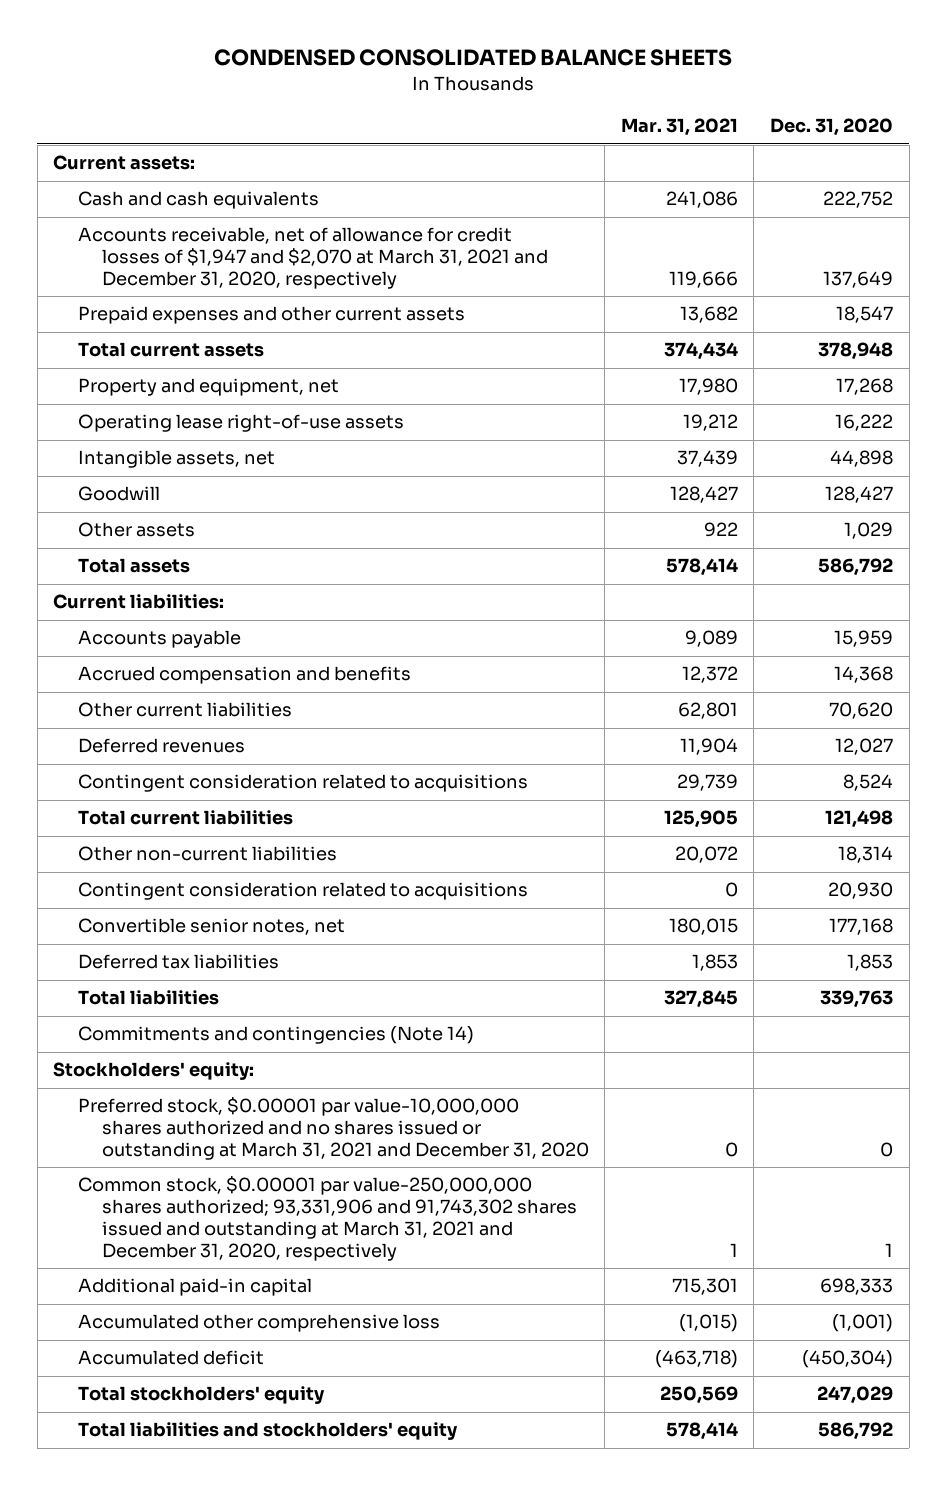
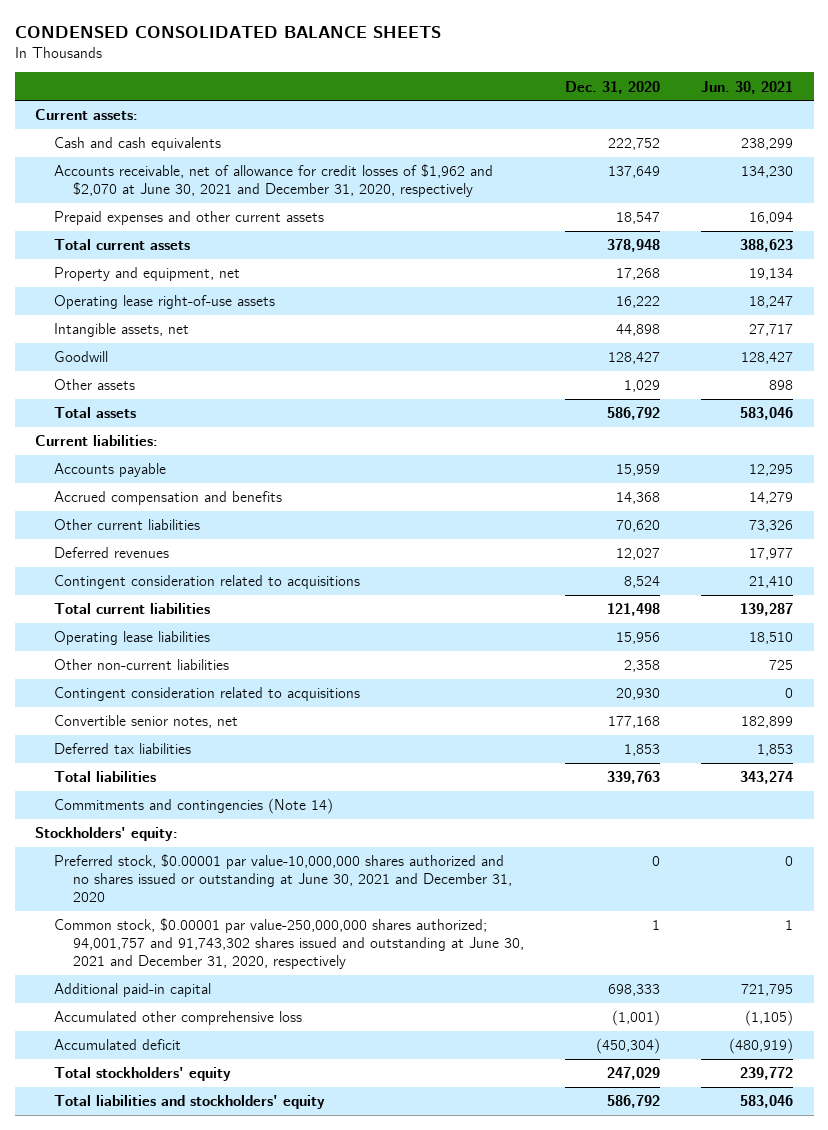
[620,118,738,137] Mar. 31, 2021 -> none
none -> [701,80,794,94] Jun. 30, 2021
[77,227,548,290] Accounts receivable, net of allowance for credit losses of $1,947 and $2,070 at March 31, 2021 and December 31, 2020, respectively -> [54,164,494,197] Accounts receivable, net of allowance for credit losses of $1,962 and $2,070 at June 30, 2021 and December 31, 2020, respectively
none -> [54,631,211,646] Operating lease liabilities
[838,846,894,864] 18,314 -> [624,660,661,673] 2,358
[77,1097,589,1161] Preferred stock, $0.00001 par value-10,000,000 shares authorized and no shares issued or outstanding at March 31, 2021 and December 31, 2020 -> [54,854,513,902] Preferred stock, $0.00001 par value-10,000,000 shares authorized and no shares issued or outstanding at June 30, 2021 and December 31, 2020
[77,1176,577,1261] Common stock, $0.00001 par value-250,000,000 shares authorized; 93,331,906 and 91,743,302 shares issued and outstanding at March 31, 2021 and December 31, 2020, respectively -> [54,918,525,969] Common stock, $0.00001 par value-250,000,000 shares authorized; 94,001,757 and 91,743,302 shares issued and outstanding at June 30, 2021 and December 31, 2020, respectively

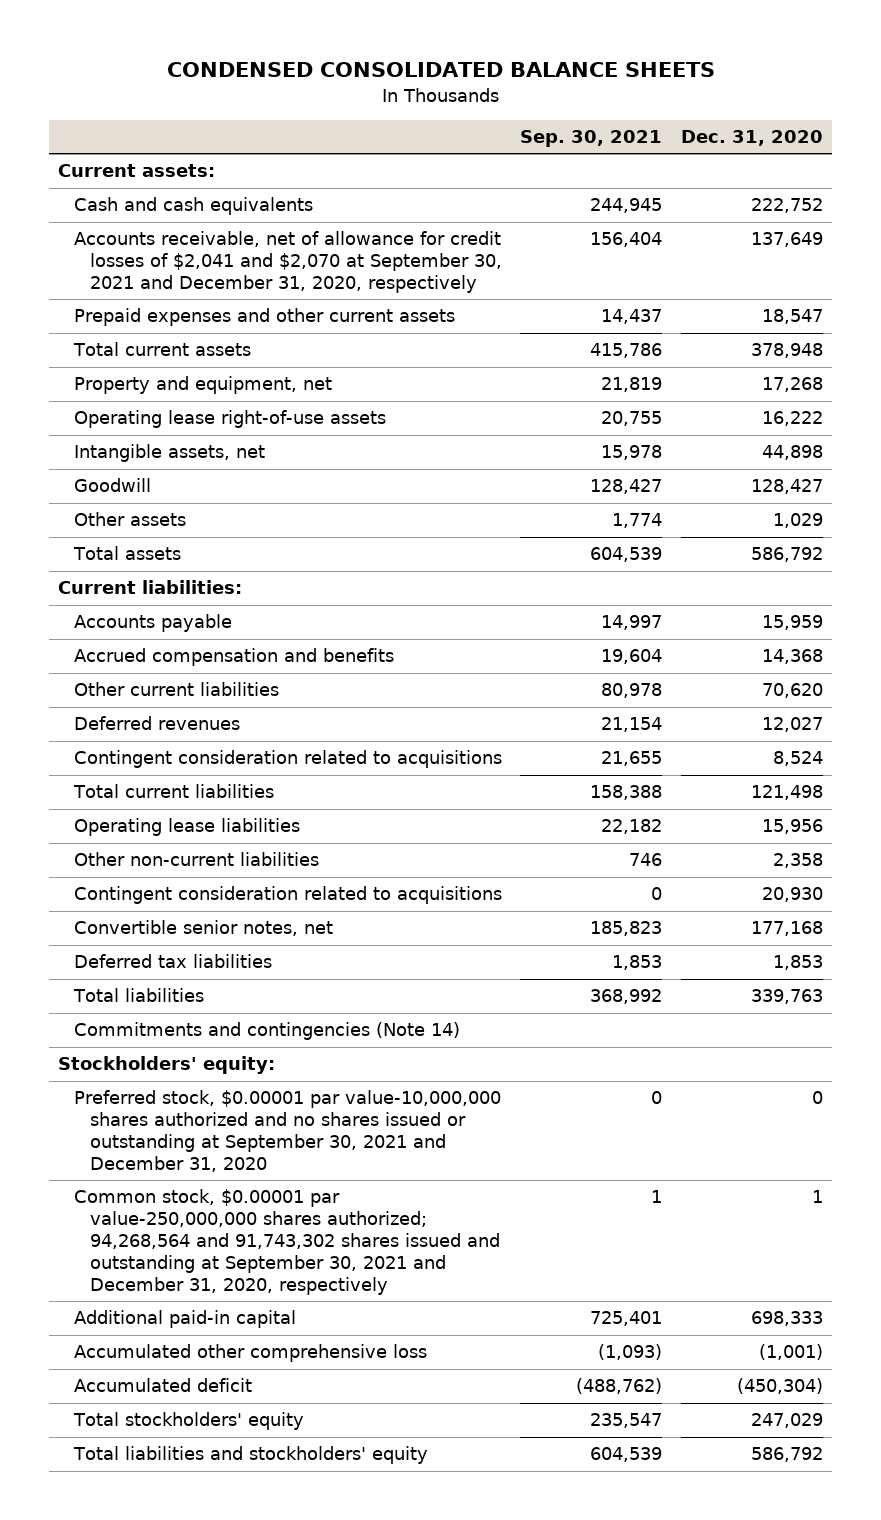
[701,80,794,94] Jun. 30, 2021 -> none
none -> [520,129,663,147] Sep. 30, 2021
[54,164,494,197] Accounts receivable, net of allowance for credit losses of $1,962 and $2,070 at June 30, 2021 and December 31, 2020, respectively -> [74,231,503,294] Accounts receivable, net of allowance for credit losses of $2,041 and $2,070 at September 30, 2021 and December 31, 2020, respectively
[54,854,513,902] Preferred stock, $0.00001 par value-10,000,000 shares authorized and no shares issued or outstanding at June 30, 2021 and December 31, 2020 -> [74,1090,502,1172] Preferred stock, $0.00001 par value-10,000,000 shares authorized and no shares issued or outstanding at September 30, 2021 and December 31, 2020
[54,918,525,969] Common stock, $0.00001 par value-250,000,000 shares authorized; 94,001,757 and 91,743,302 shares issued and outstanding at June 30, 2021 and December 31, 2020, respectively -> [74,1189,501,1295] Common stock, $0.00001 par value-250,000,000 shares authorized; 94,268,564 and 91,743,302 shares issued and outstanding at September 30, 2021 and December 31, 2020, respectively

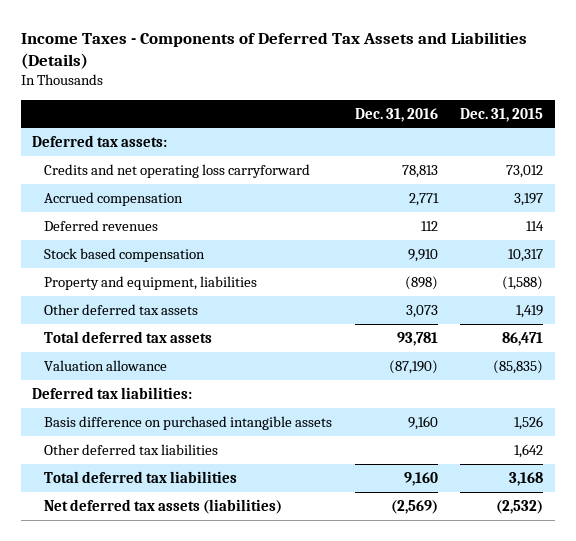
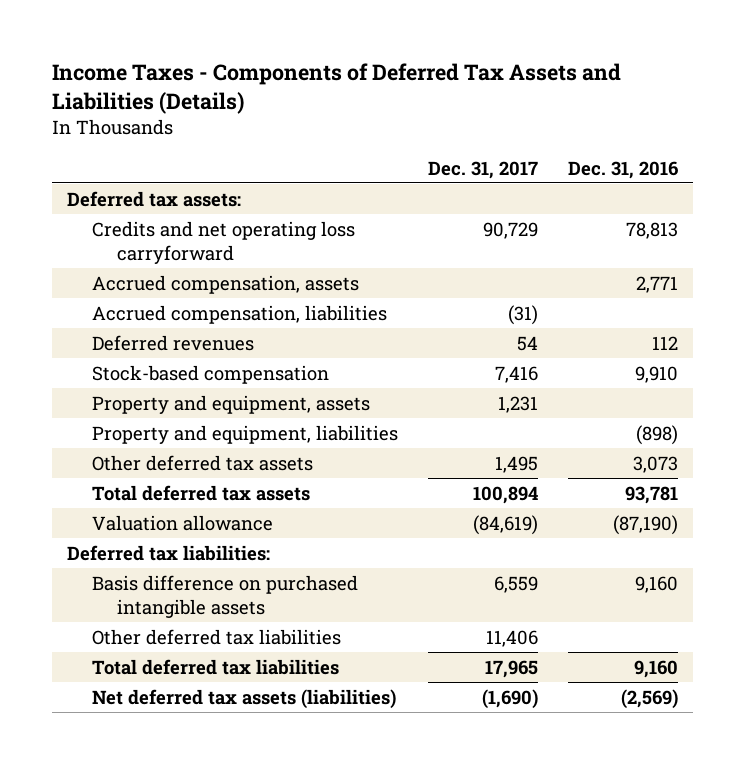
[460,107,544,122] Dec. 31, 2015 -> none
none -> [427,160,538,179] Dec. 31, 2017
[44,191,184,206] Accrued compensation -> [91,274,359,294] Accrued compensation, assets
none -> [91,304,387,324] Accrued compensation, liabilities
[44,247,206,262] Stock based compensation -> [91,364,329,384] Stock-based compensation
none -> [91,394,370,414] Property and equipment, assets

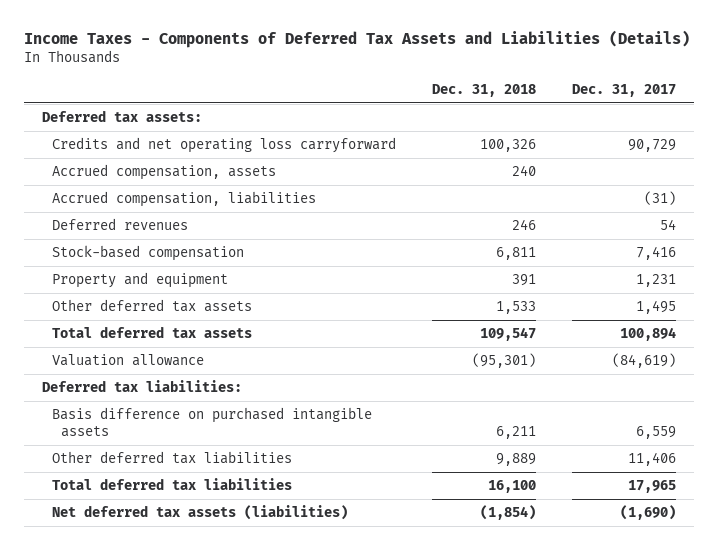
[568,160,679,179] Dec. 31, 2016 -> none
none -> [431,83,536,97] Dec. 31, 2018
[91,424,398,444] Property and equipment, liabilities -> none
[91,394,370,414] Property and equipment, assets -> [51,272,228,289] Property and equipment

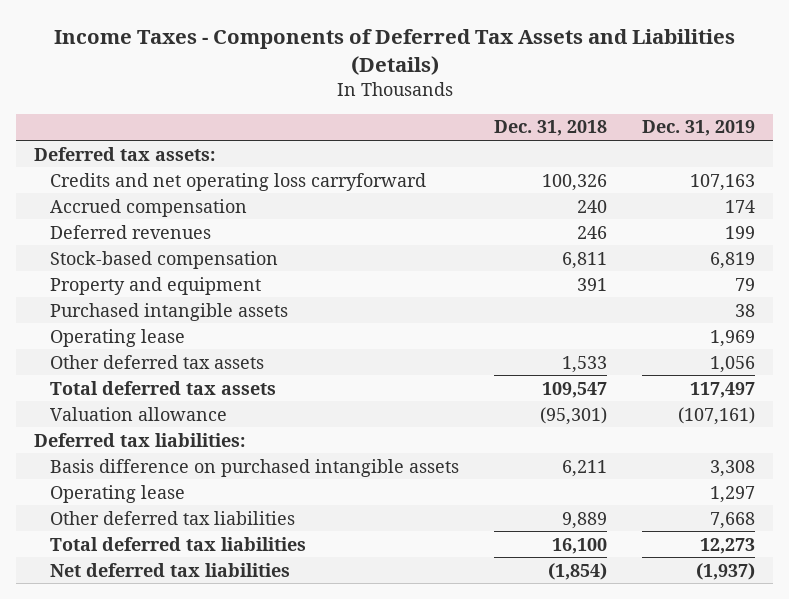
[572,83,677,97] Dec. 31, 2017 -> none
none -> [642,120,756,137] Dec. 31, 2019
[51,191,316,208] Accrued compensation, liabilities -> none
[51,164,276,181] Accrued compensation, assets -> [49,198,247,217] Accrued compensation
none -> [49,302,288,321] Purchased intangible assets
none -> [49,328,185,347] Operating lease
none -> [49,484,185,503] Operating lease
[51,505,348,521] Net deferred tax assets (liabilities) -> [49,562,290,577] Net deferred tax liabilities

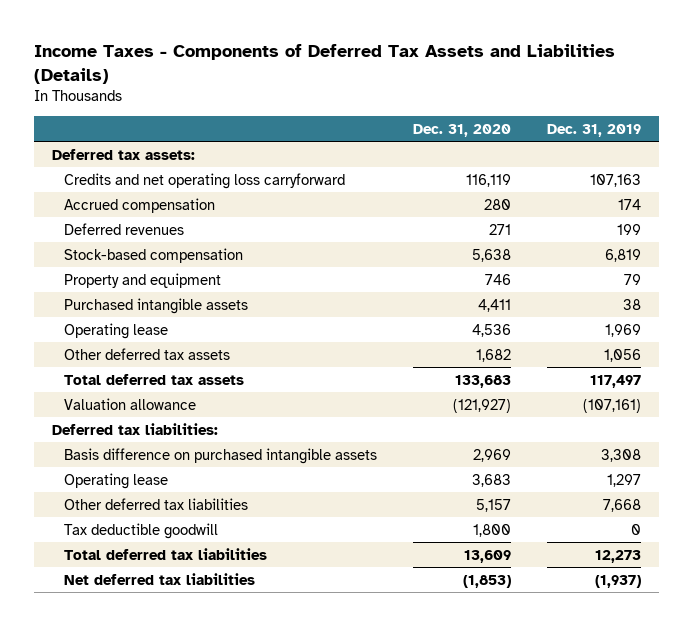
[493,120,607,137] Dec. 31, 2018 -> none
none -> [413,123,512,137] Dec. 31, 2020
none -> [64,522,219,539] Tax deductible goodwill

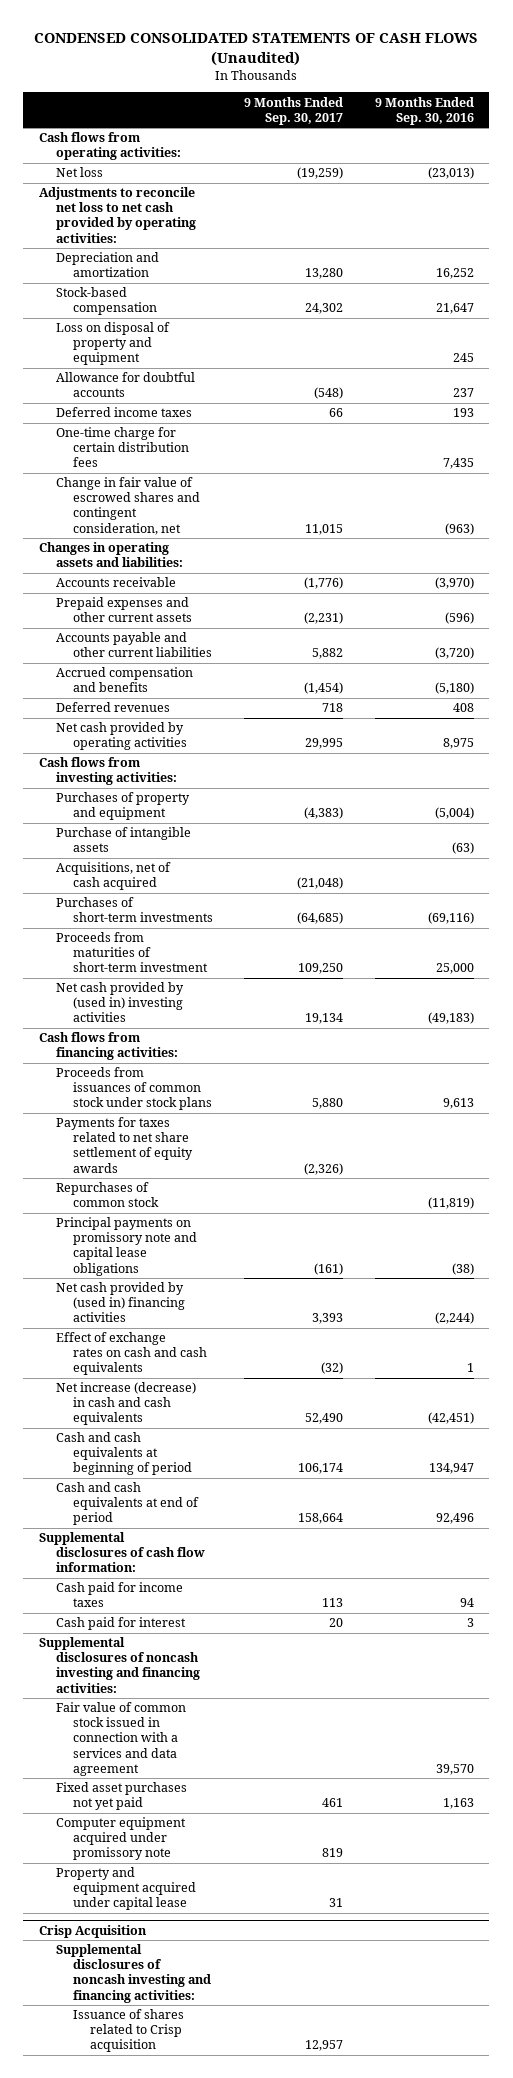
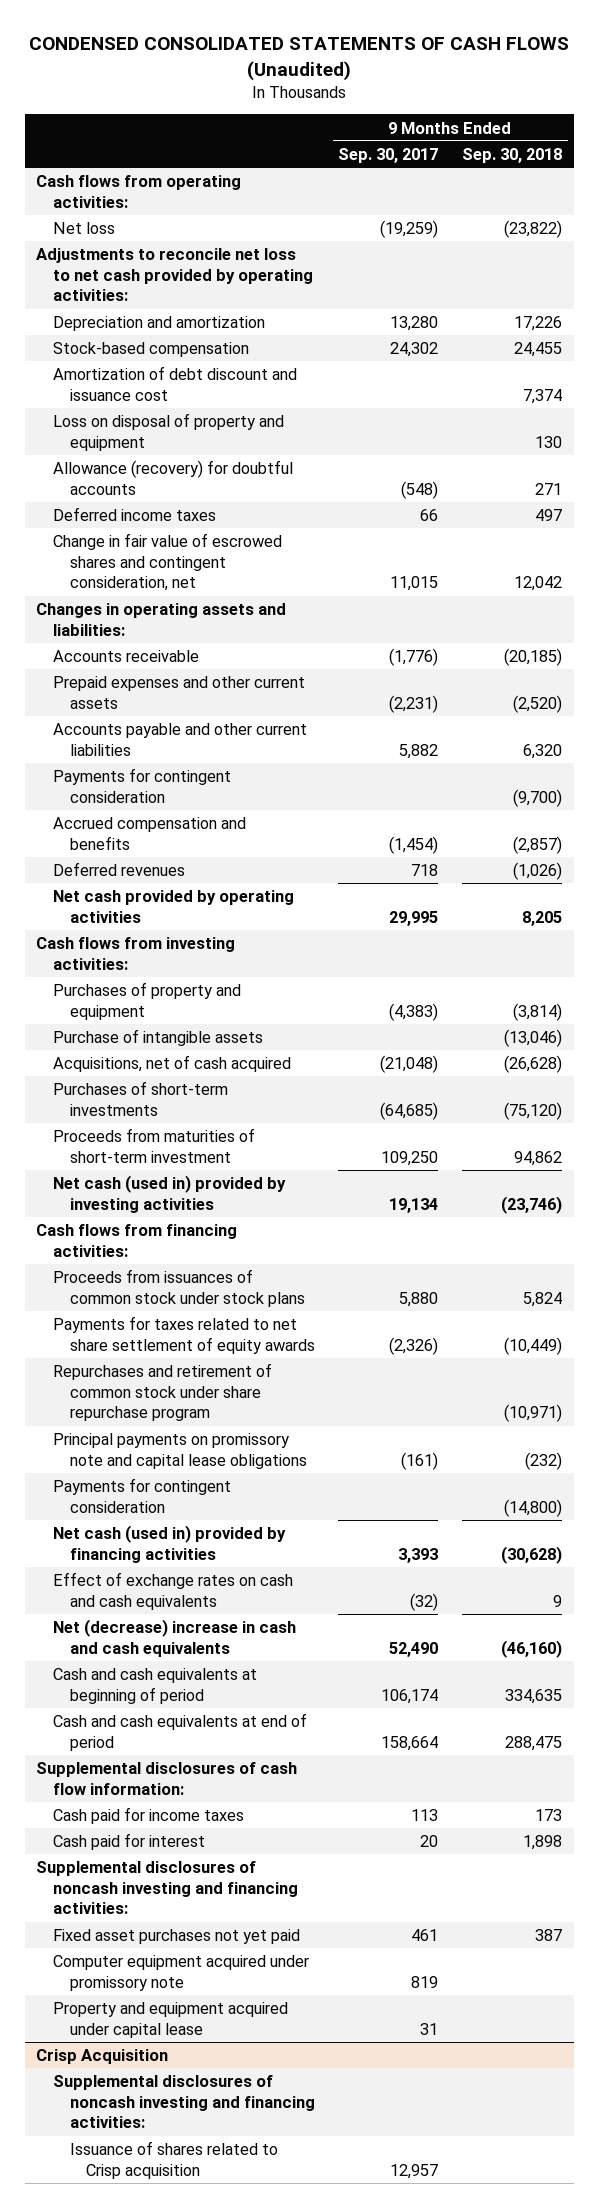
[374,96,474,125] 9 Months Ended Sep. 30, 2016 -> none
none -> [462,148,563,164] Sep. 30, 2018
none -> [53,366,298,401] Amortization of debt discount and issuance cost
[55,372,195,398] Allowance for doubtful accounts -> [53,460,294,495] Allowance (recovery) for doubtful accounts
[55,427,189,468] One-time charge for certain distribution fees -> none
none -> [53,768,232,803] Payments for contingent consideration
[55,982,184,1023] Net cash provided by (used in) investing activities -> [53,1175,287,1213] Net cash (used in) provided by investing activities
[55,1182,159,1208] Repurchases of common stock -> [53,1363,273,1422] Repurchases and retirement of common stock under share repurchase program
none -> [53,1478,232,1513] Payments for contingent consideration
[55,1282,185,1323] Net cash provided by (used in) financing activities -> [53,1525,287,1563] Net cash (used in) provided by financing activities
[55,1382,196,1426] Net increase (decrease) in cash and cash equivalents -> [53,1619,297,1657] Net (decrease) increase in cash and cash equivalents
[55,1702,186,1776] Fair value of common stock issued in connection with a services and data agreement -> none

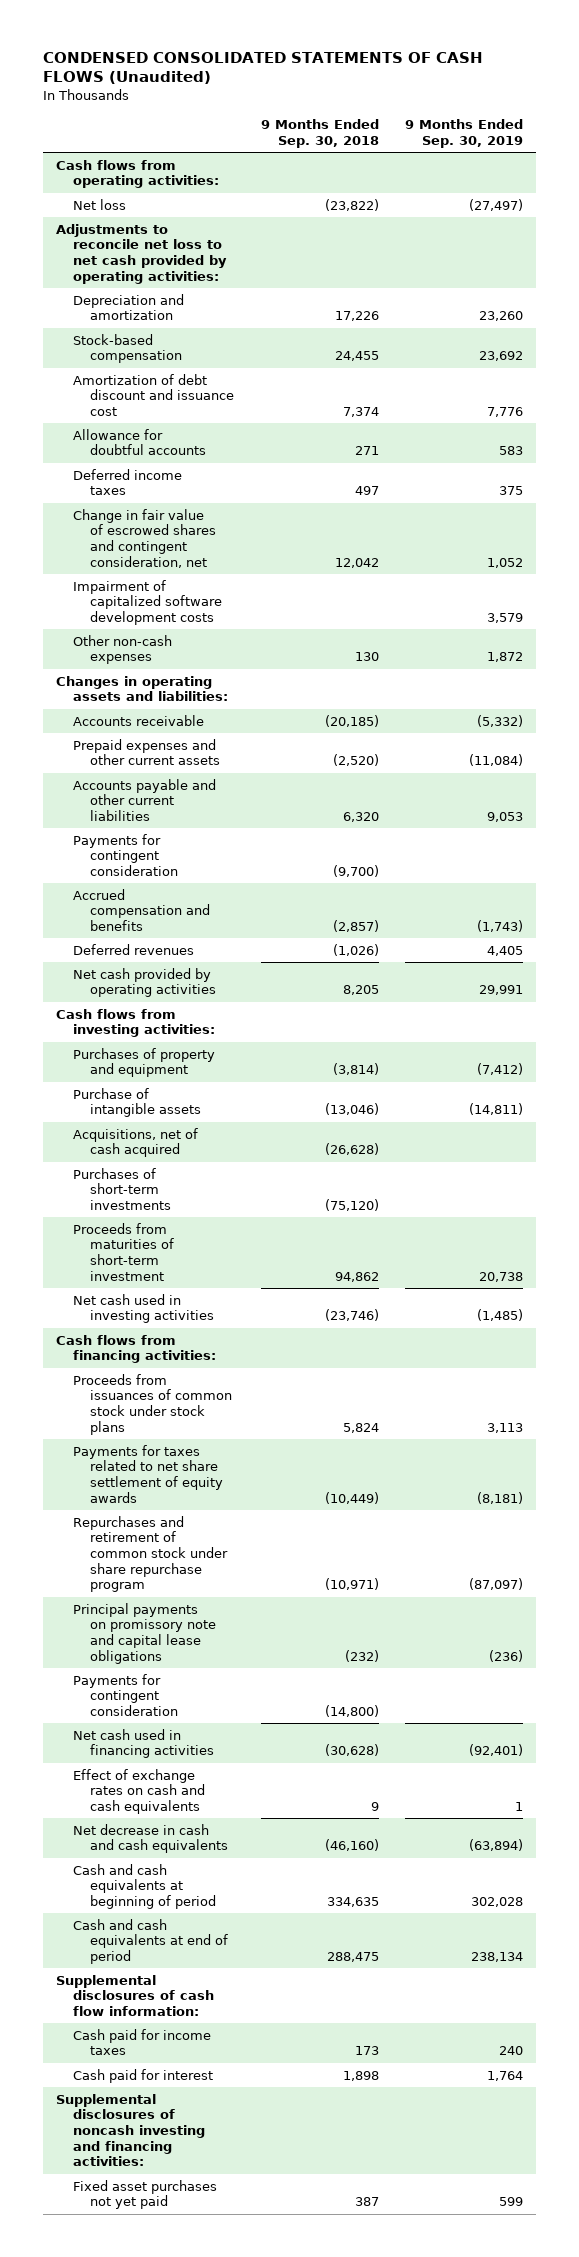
[338,148,439,164] Sep. 30, 2017 -> none
none -> [404,119,523,148] 9 Months Ended Sep. 30, 2019
[53,413,285,451] Loss on disposal of property and equipment -> none
[53,460,294,495] Allowance (recovery) for doubtful accounts -> [73,428,207,456] Allowance for doubtful accounts
none -> [73,579,223,625] Impairment of capitalized software development costs
none -> [73,634,173,665] Other non-cash expenses
[53,1175,287,1213] Net cash (used in) provided by investing activities -> [73,1293,215,1324] Net cash used in investing activities
[53,1525,287,1563] Net cash (used in) provided by financing activities -> [73,1728,215,1759] Net cash used in financing activities
[53,1619,297,1657] Net (decrease) increase in cash and cash equivalents -> [73,1823,229,1854] Net decrease in cash and cash equivalents
[53,1955,310,1991] Computer equipment acquired under promissory note -> none
[53,2002,289,2038] Property and equipment acquired under capital lease -> none
[36,2049,169,2065] Crisp Acquisition -> none
[53,2075,315,2129] Supplemental disclosures of noncash investing and financing activities: -> none
[69,2141,278,2179] Issuance of shares related to Crisp acquisition -> none

